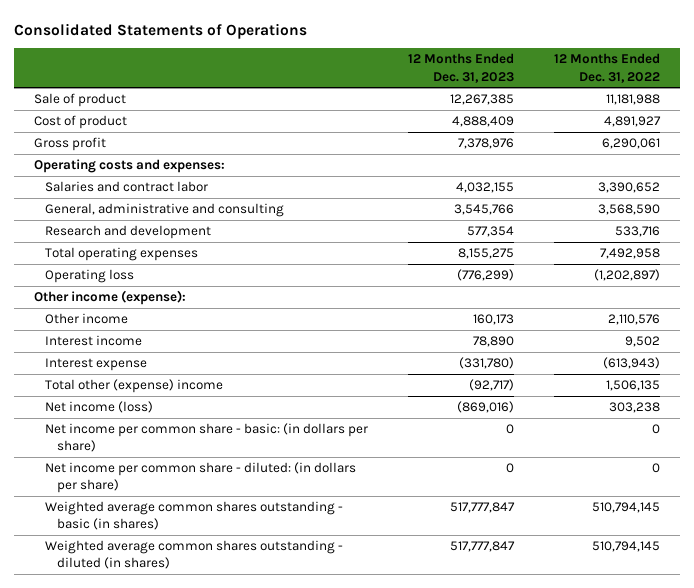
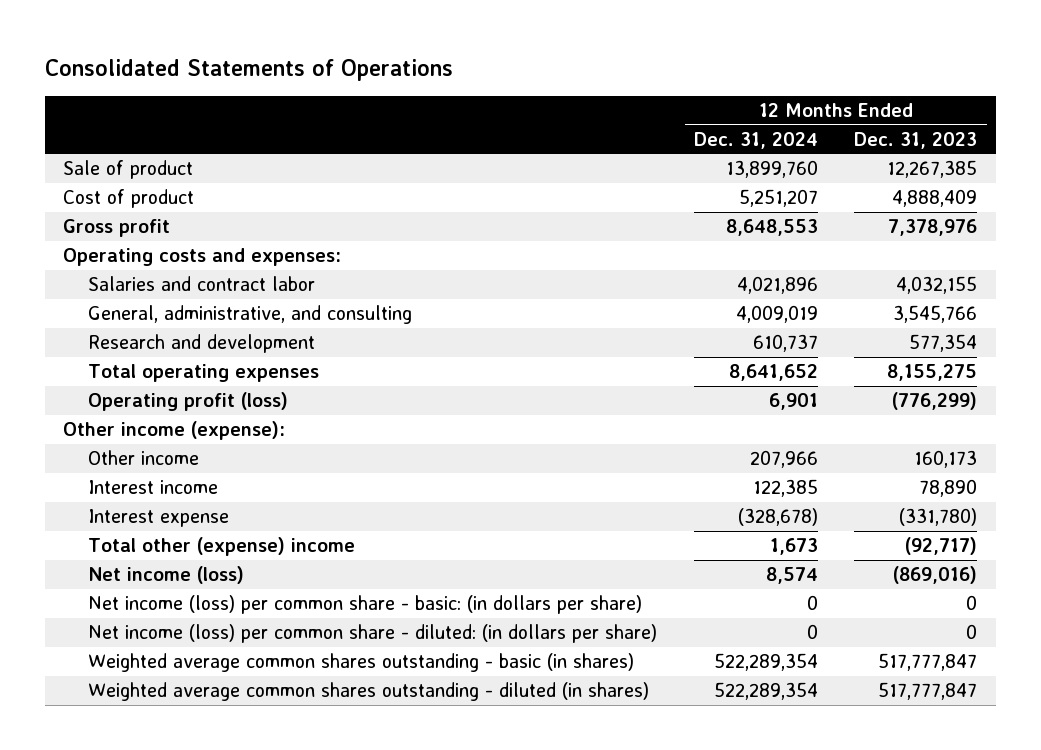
[554,53,661,83] 12 Months Ended Dec. 31, 2022 -> none
none -> [693,131,818,149] Dec. 31, 2024
[45,203,285,218] General, administrative and consulting -> [88,305,413,325] General, administrative, and consulting
[45,269,135,284] Operating loss -> [88,392,289,412] Operating profit (loss)
[45,423,369,453] Net income per common share - basic: (in dollars per share) -> [88,595,643,615] Net income (loss) per common share - basic: (in dollars per share)
[45,462,357,494] Net income per common share - diluted: (in dollars per share) -> [88,624,658,644] Net income (loss) per common share - diluted: (in dollars per share)

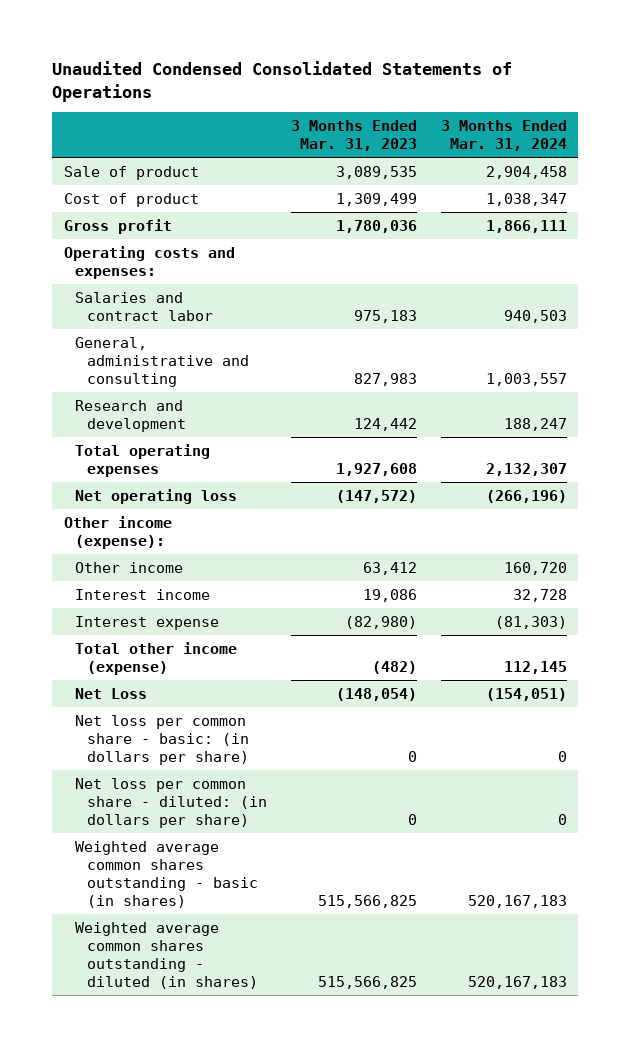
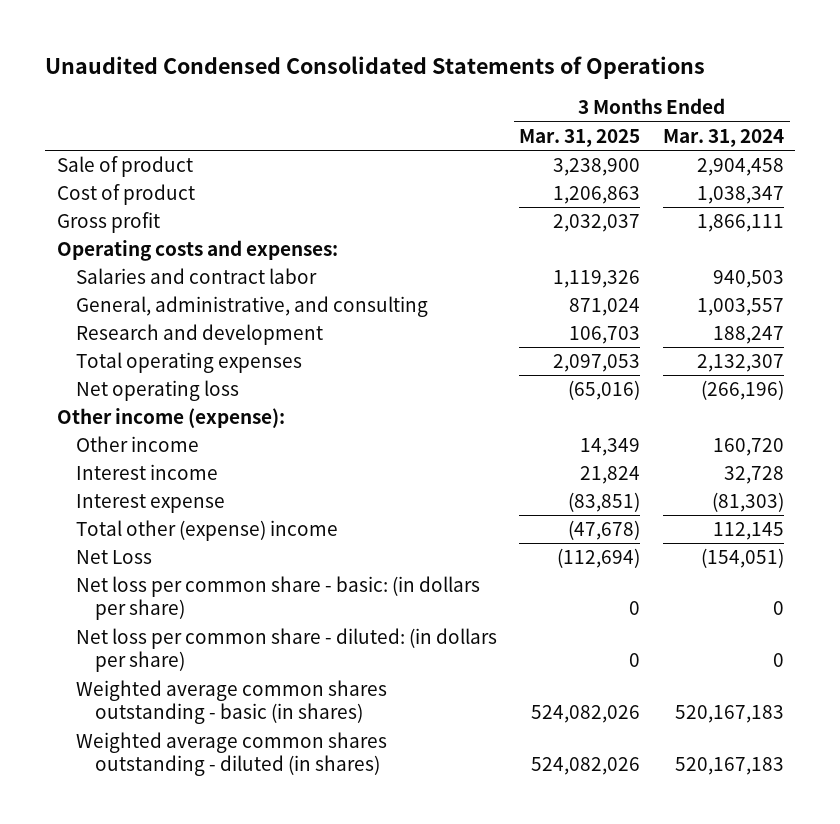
[290,120,417,152] 3 Months Ended Mar. 31, 2023 -> none
none -> [519,128,641,147] Mar. 31, 2025
[75,336,249,388] General, administrative and consulting -> [75,296,428,318] General, administrative, and consulting
[75,641,238,675] Total other income (expense) -> [75,520,338,542] Total other (expense) income

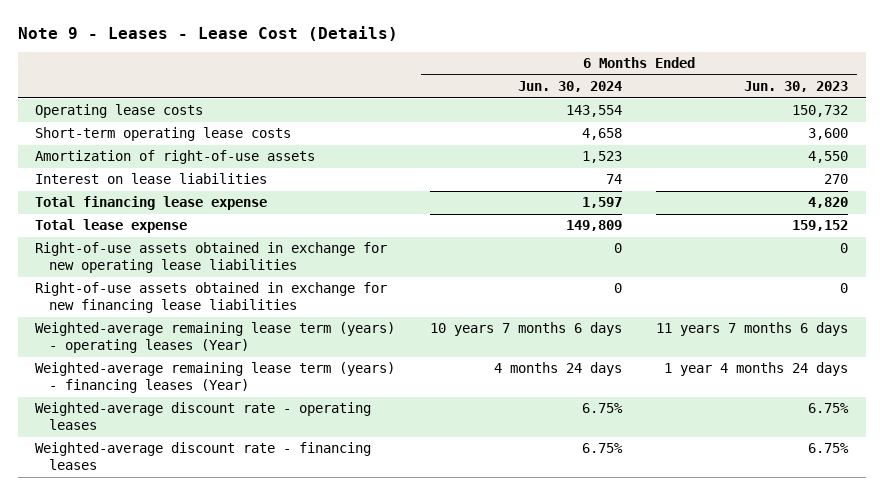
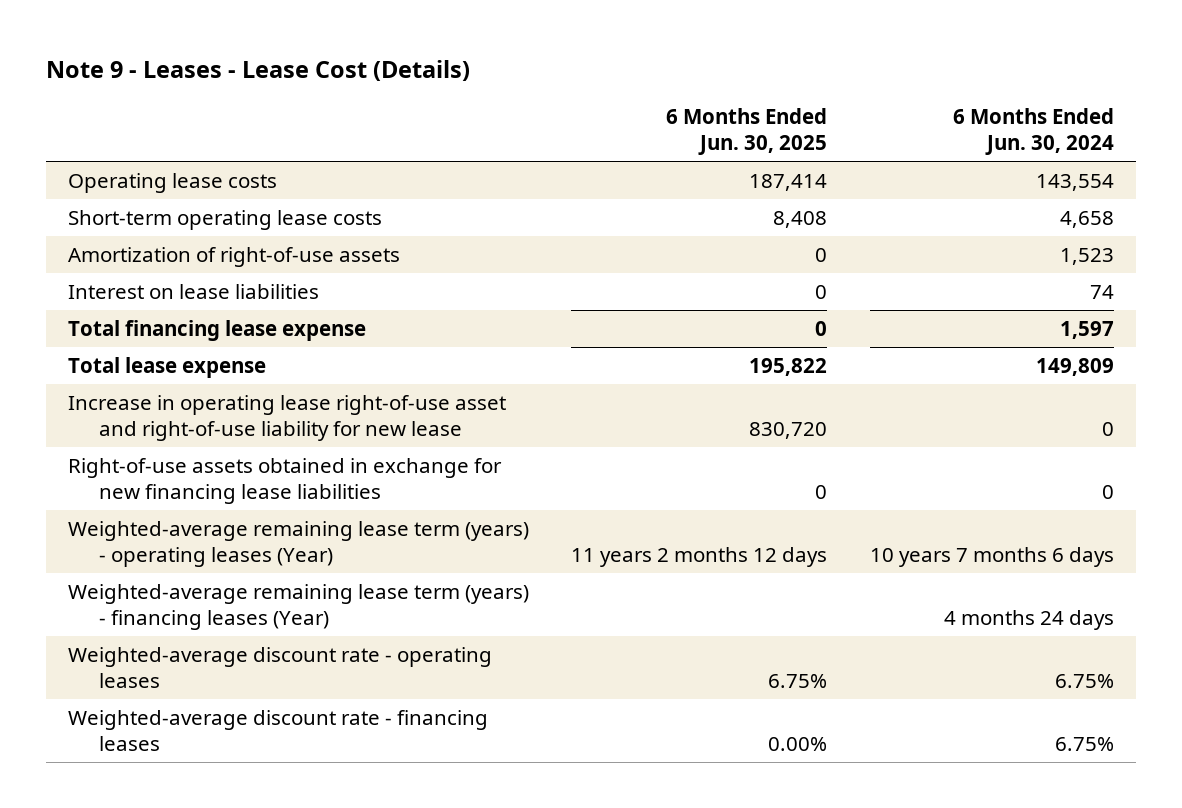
[744,81,849,93] Jun. 30, 2023 -> none
none -> [666,108,828,156] 6 Months Ended Jun. 30, 2025
[35,242,388,274] Right-of-use assets obtained in exchange for new operating lease liabilities -> [67,395,506,441] Increase in operating lease right-of-use asset and right-of-use liability for new lease

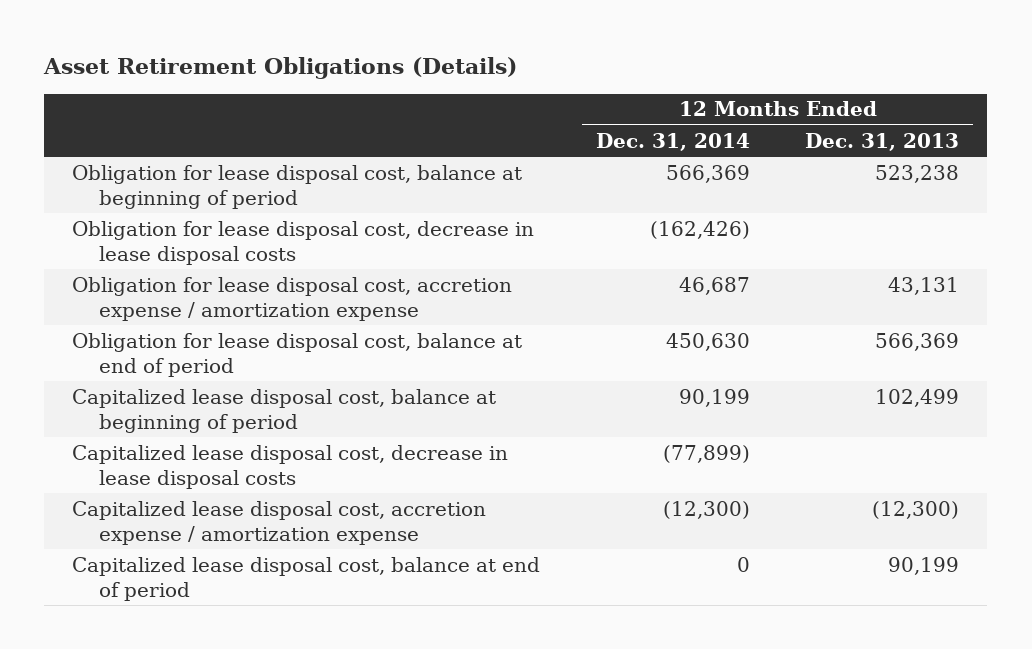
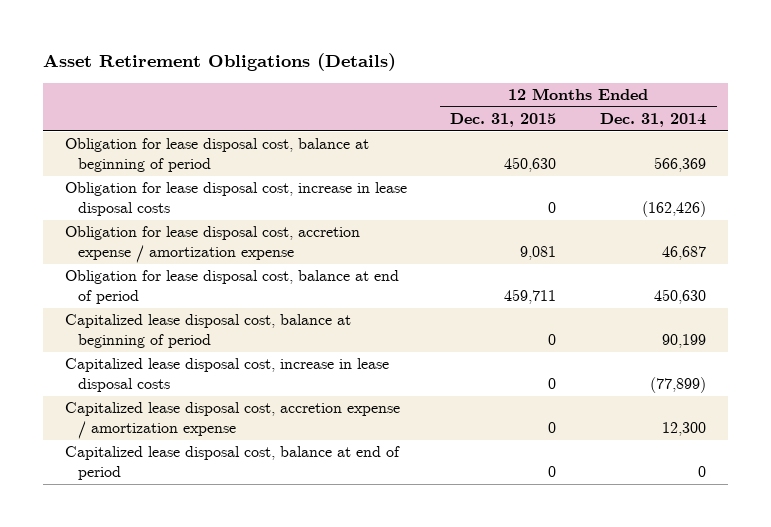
[805,132,960,151] Dec. 31, 2013 -> none
none -> [450,113,557,128] Dec. 31, 2015
[72,220,535,265] Obligation for lease disposal cost, decrease in lease disposal costs -> [64,182,407,217] Obligation for lease disposal cost, increase in lease disposal costs
[72,444,509,489] Capitalized lease disposal cost, decrease in lease disposal costs -> [64,358,389,393] Capitalized lease disposal cost, increase in lease disposal costs
[662,500,750,519] (12,300) -> [662,422,707,437] 12,300

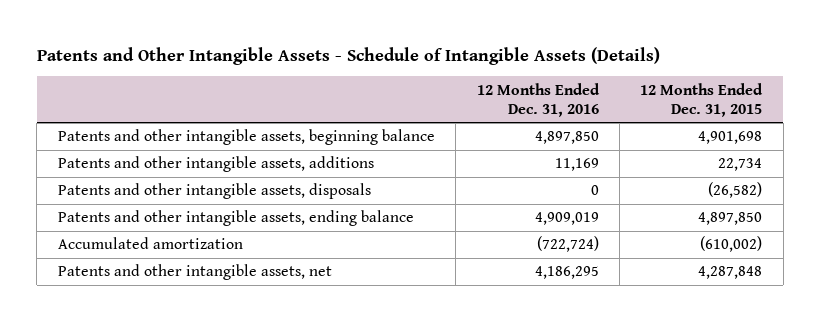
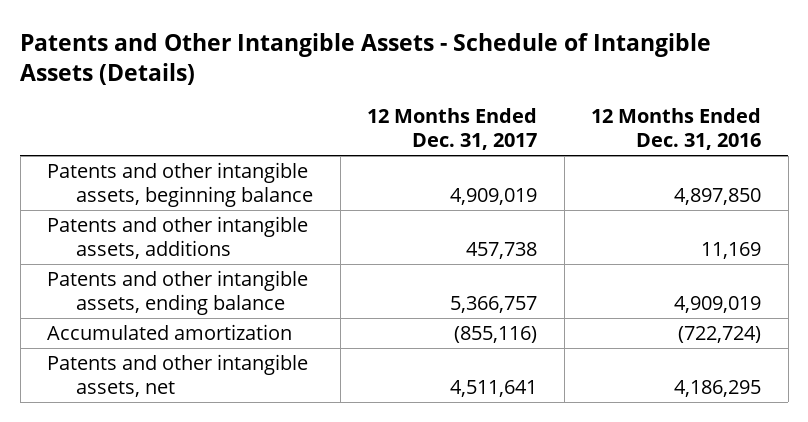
[640,82,764,117] 12 Months Ended Dec. 31, 2015 -> none
none -> [367,107,538,150] 12 Months Ended Dec. 31, 2017
[57,183,371,200] Patents and other intangible assets, disposals -> none

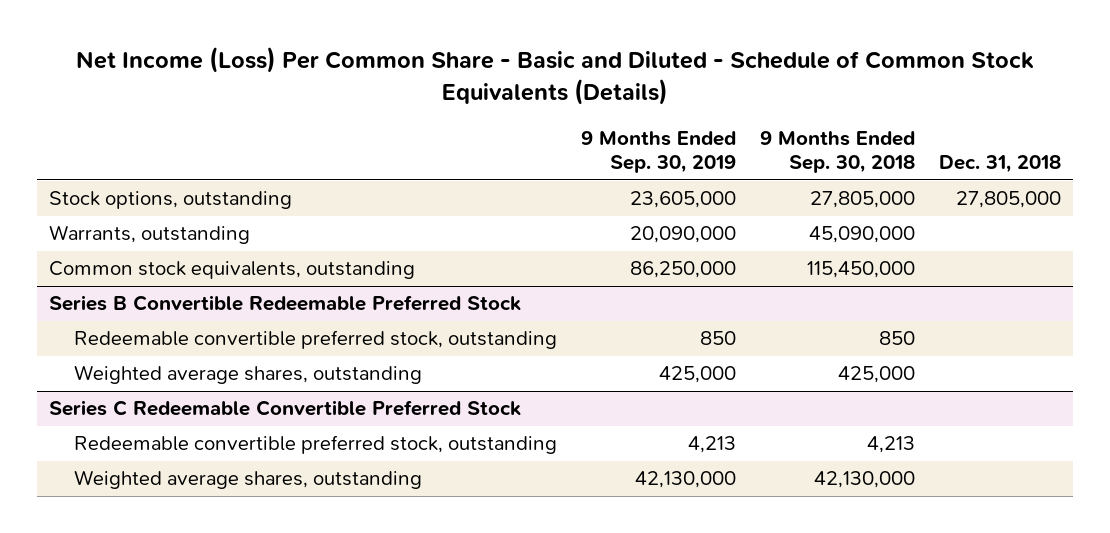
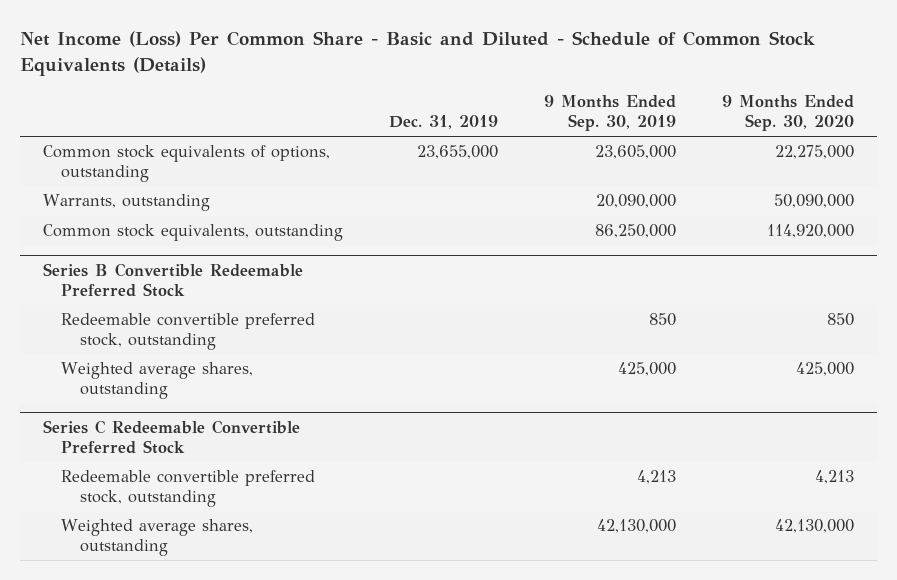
[760,130,916,174] 9 Months Ended Sep. 30, 2018 -> none
[938,155,1061,174] Dec. 31, 2018 -> none
none -> [388,115,498,130] Dec. 31, 2019
none -> [722,95,855,132] 9 Months Ended Sep. 30, 2020
[48,191,292,210] Stock options, outstanding -> [42,145,330,183] Common stock equivalents of options, outstanding

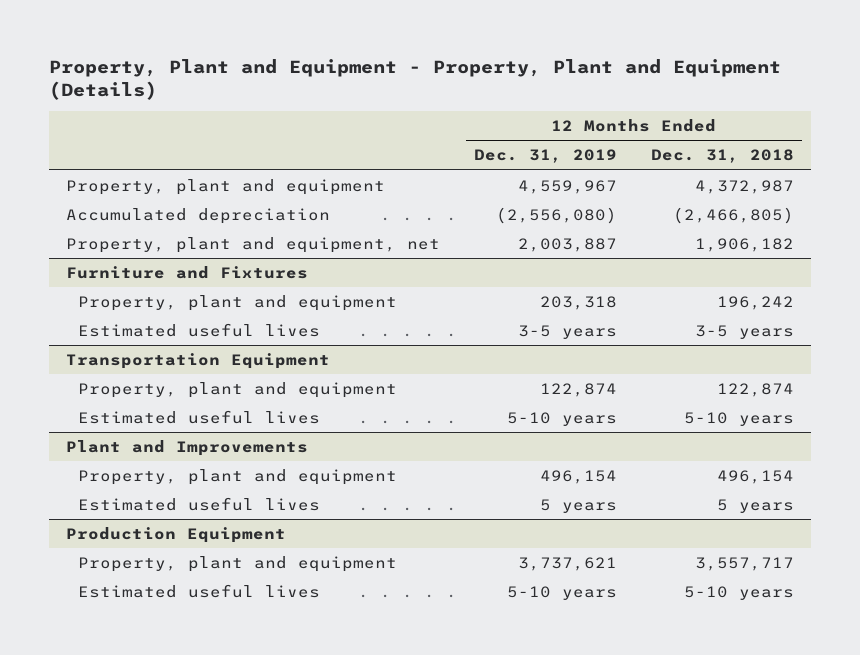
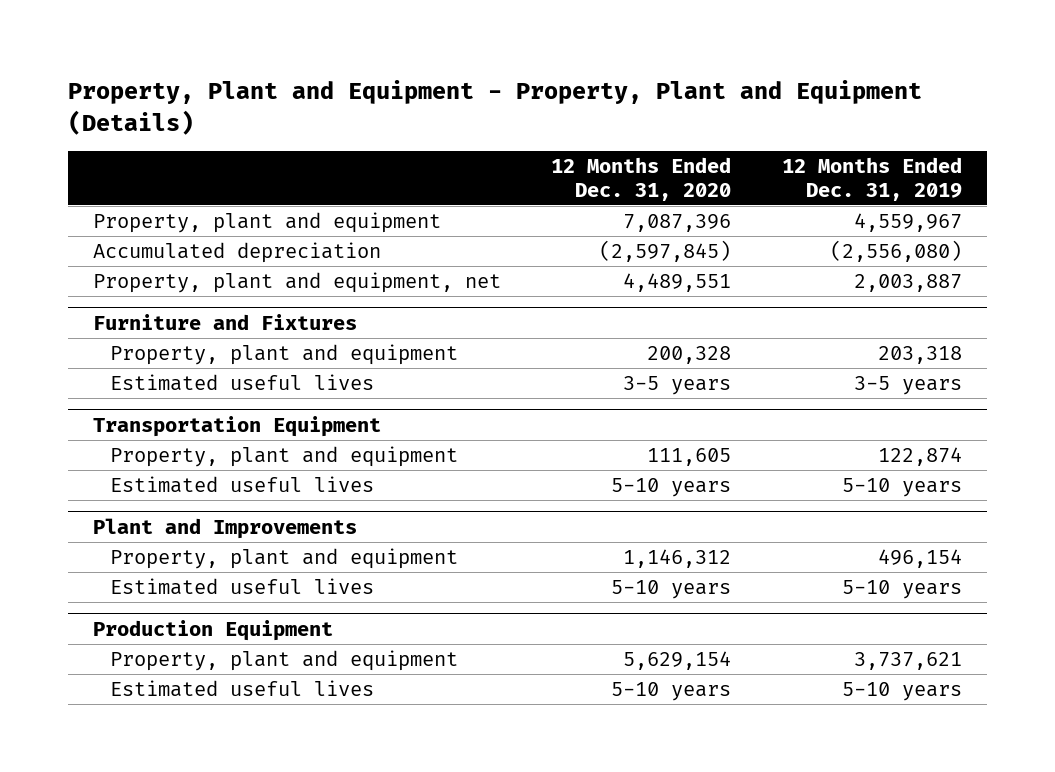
[650,149,794,164] Dec. 31, 2018 -> none
none -> [551,156,732,201] 12 Months Ended Dec. 31, 2020
[540,498,618,513] 5 years -> [841,579,962,599] 5-10 years

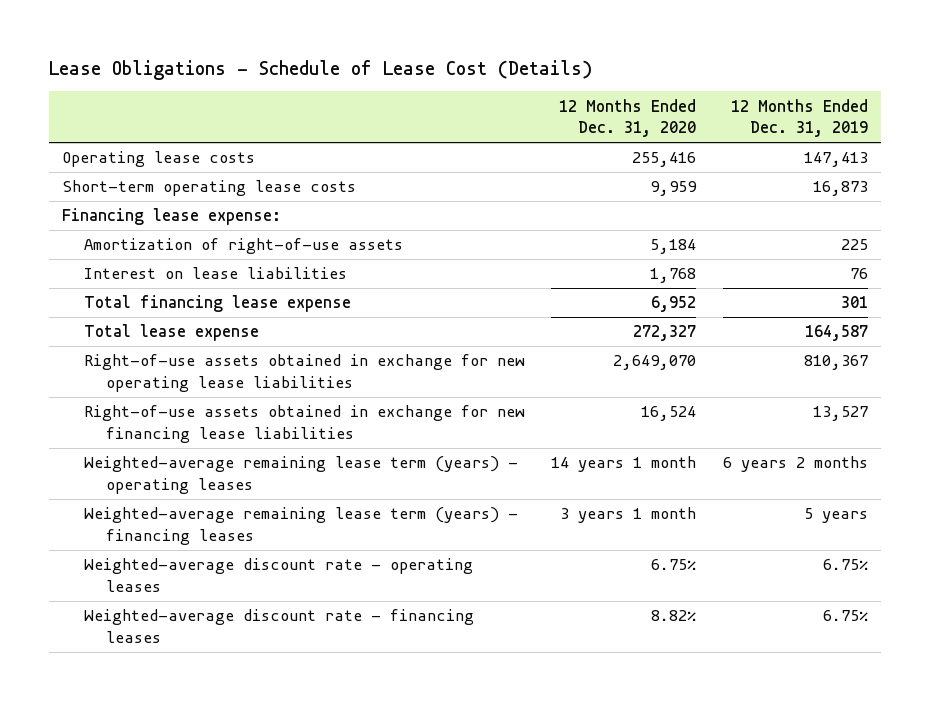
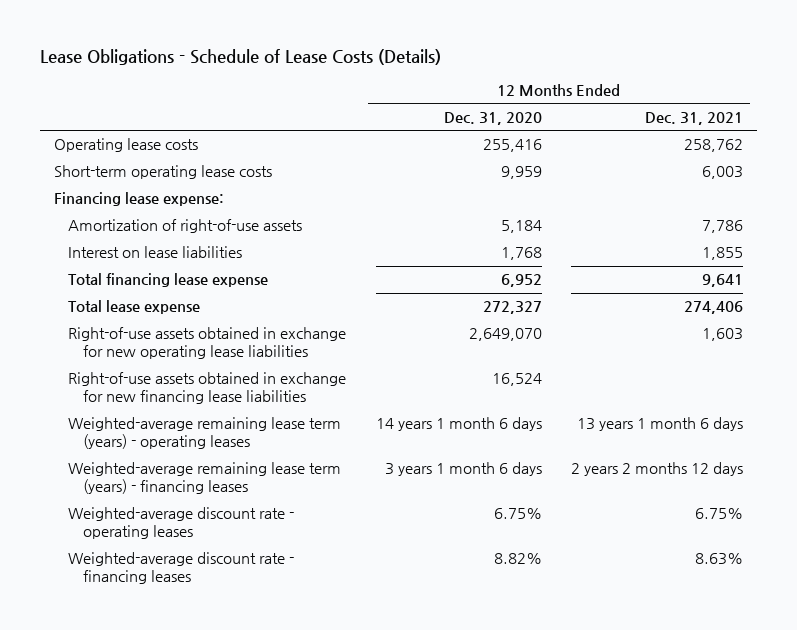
[48,59,592,80] Lease Obligations - Schedule of Lease Cost (Details) -> [39,49,441,66] Lease Obligations - Schedule of Lease Costs (Details)
[730,98,868,138] 12 Months Ended Dec. 31, 2019 -> none
none -> [644,111,743,125] Dec. 31, 2021
[551,456,697,473] 14 years 1 month -> [375,417,542,432] 14 years 1 month 6 days
[560,507,697,524] 3 years 1 month -> [384,462,542,477] 3 years 1 month 6 days

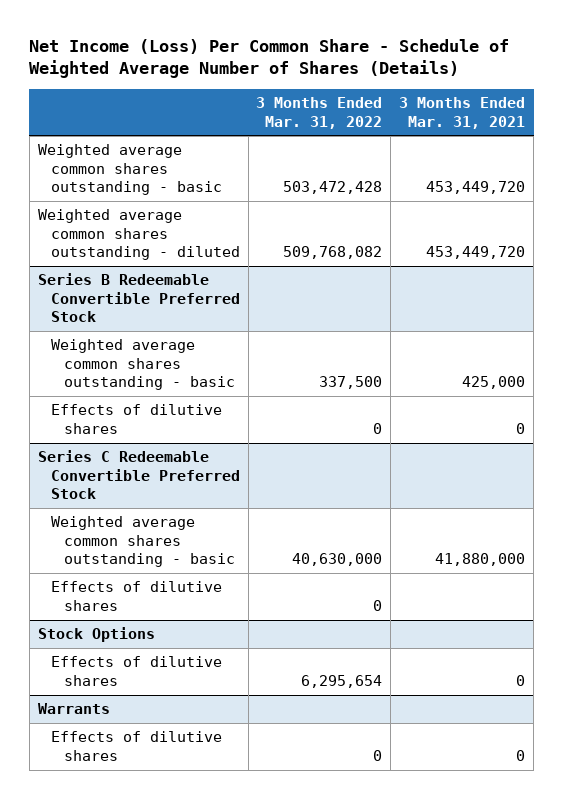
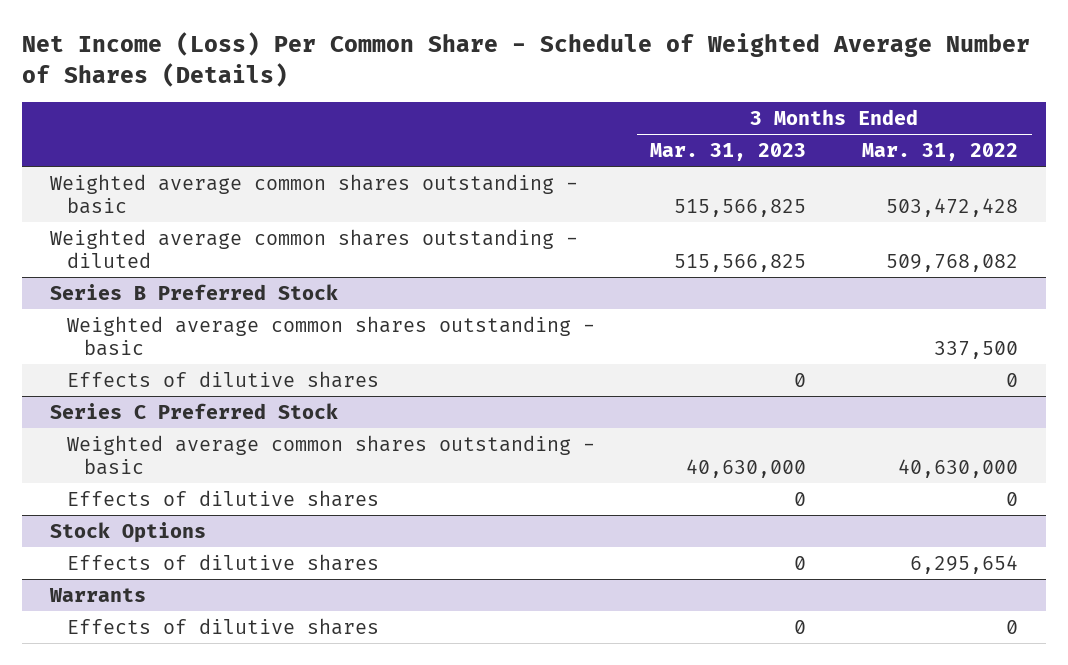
[399,97,526,129] 3 Months Ended Mar. 31, 2021 -> none
none -> [650,143,807,162] Mar. 31, 2023
[37,273,240,323] Series B Redeemable Convertible Preferred Stock -> [49,283,338,300] Series B Preferred Stock
[37,450,240,500] Series C Redeemable Convertible Preferred Stock -> [49,402,338,419] Series C Preferred Stock

